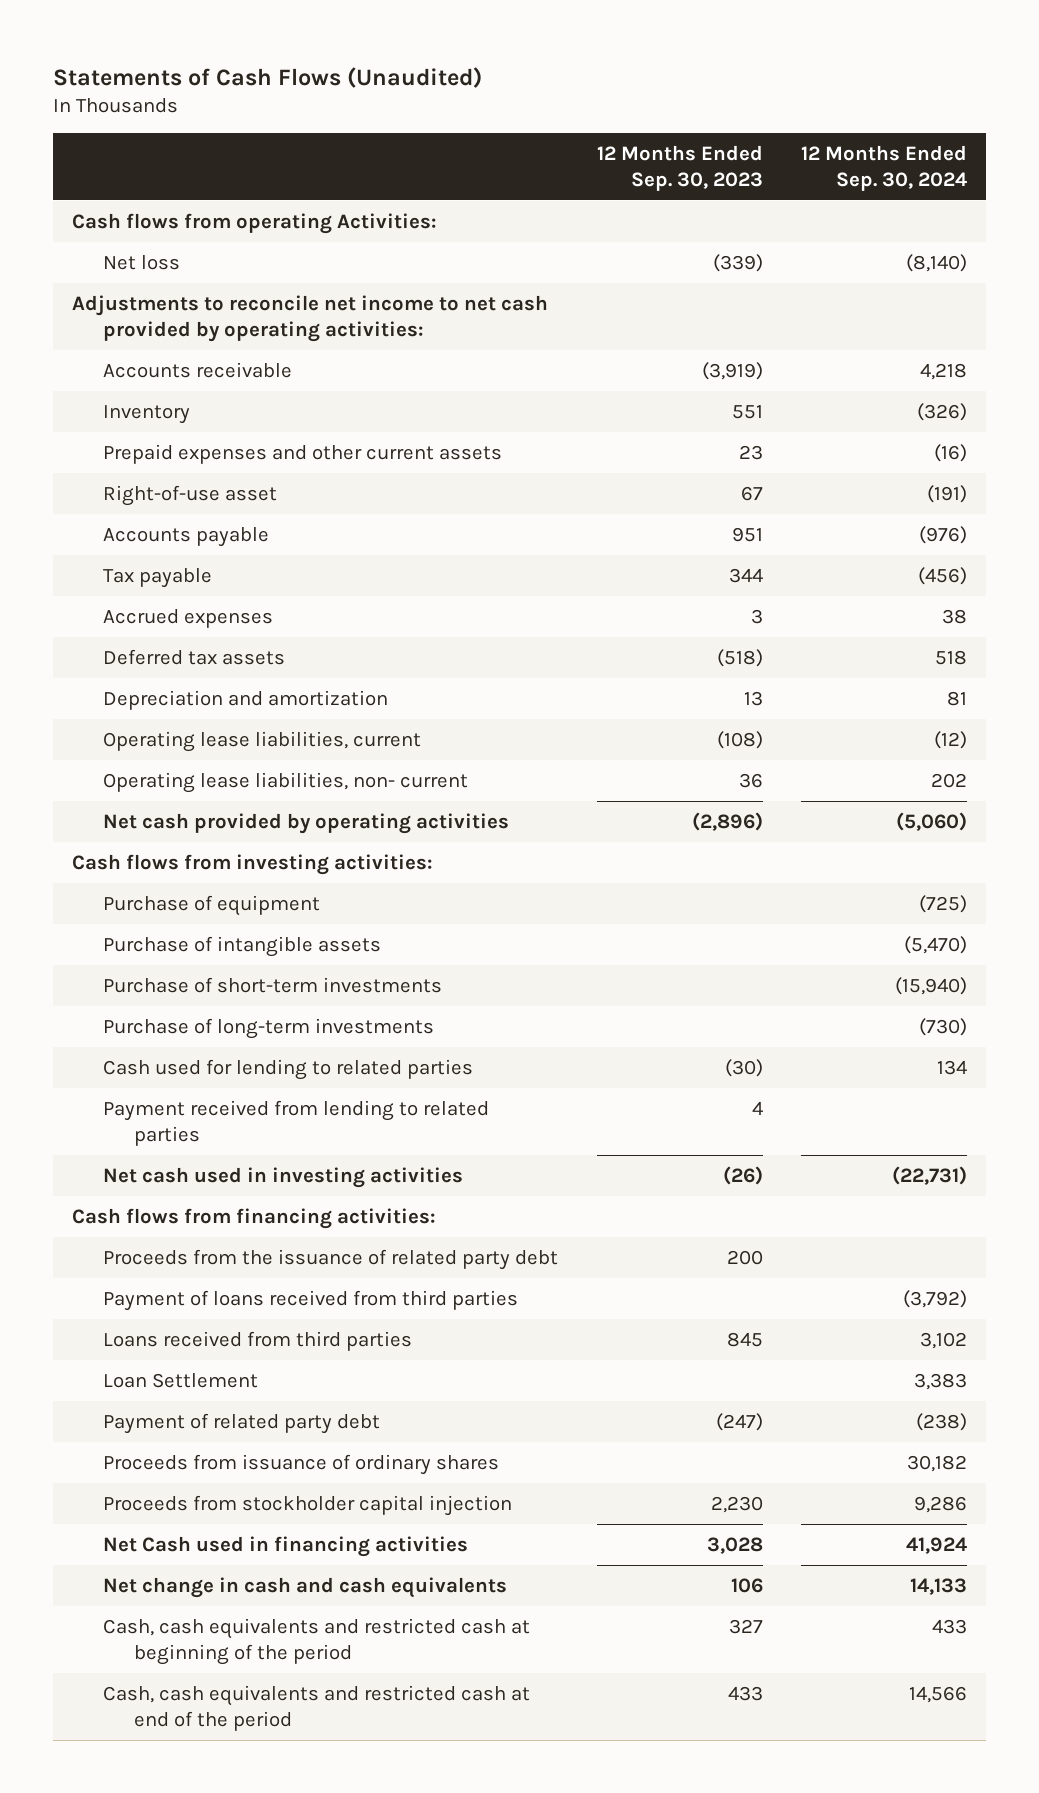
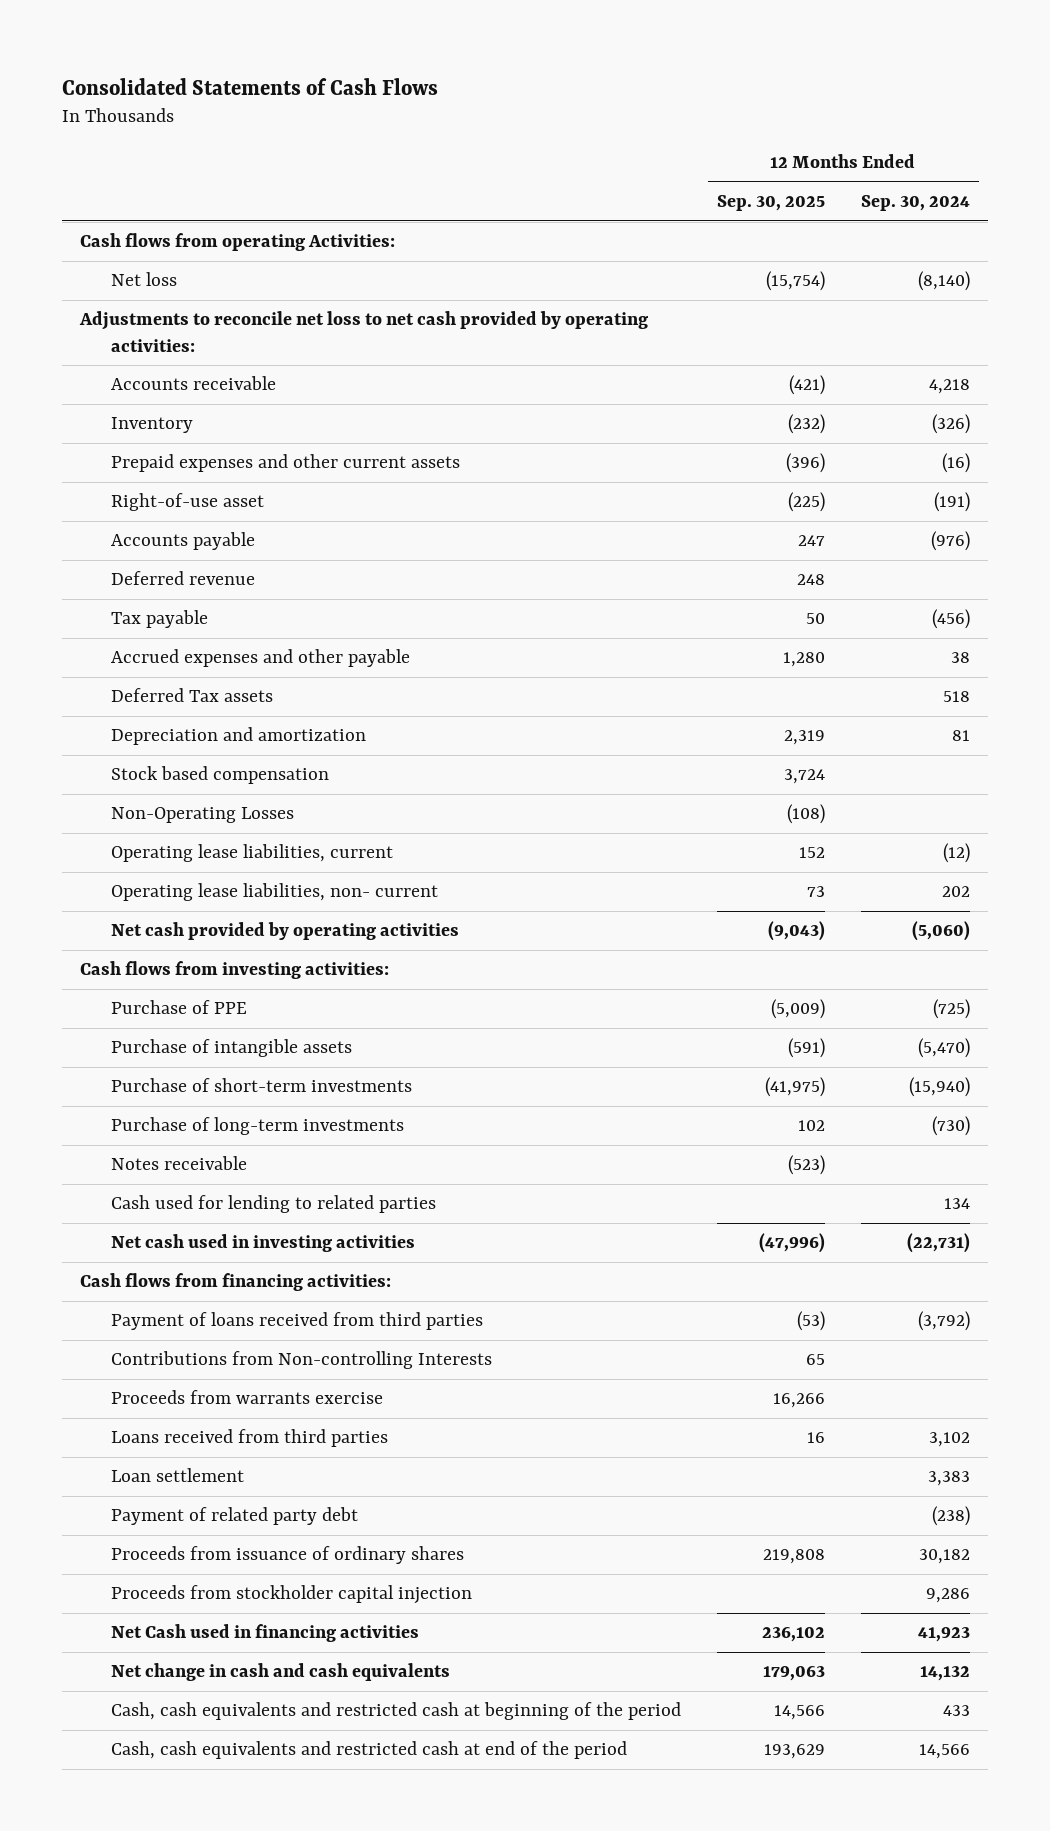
[52,66,482,88] Statements of Cash Flows (Unaudited) -> [62,77,439,95] Consolidated Statements of Cash Flows
[596,144,763,191] 12 Months Ended Sep. 30, 2023 -> none
none -> [717,195,826,212] Sep. 30, 2025
[71,294,548,342] Adjustments to reconcile net income to net cash provided by operating activities: -> [79,311,649,352] Adjustments to reconcile net loss to net cash provided by operating activities:
none -> [111,571,256,586] Deferred revenue
[102,608,273,628] Accrued expenses -> [111,649,411,668] Accrued expenses and other payable
[102,648,285,665] Deferred tax assets -> [111,688,274,703] Deferred Tax assets
none -> [111,766,330,785] Stock based compensation
none -> [111,807,295,824] Non-Operating Losses
[102,894,320,916] Purchase of equipment -> [111,1000,248,1015] Purchase of PPE
none -> [111,1156,248,1171] Notes receivable
[102,1099,489,1146] Payment received from lending to related parties -> none
[102,1248,558,1270] Proceeds from the issuance of related party debt -> none
none -> [111,1351,493,1370] Contributions from Non-controlling Interests
none -> [111,1390,384,1405] Proceeds from warrants exercise
[102,1372,258,1388] Loan Settlement -> [111,1468,245,1483] Loan settlement
[906,1536,968,1554] 41,924 -> [917,1627,970,1643] 41,923
[910,1577,968,1595] 14,133 -> [919,1666,970,1682] 14,132

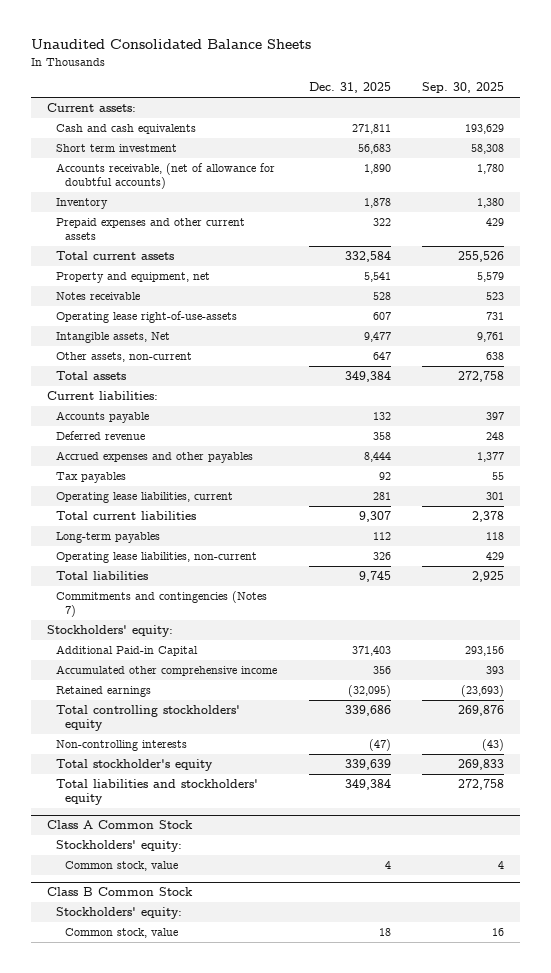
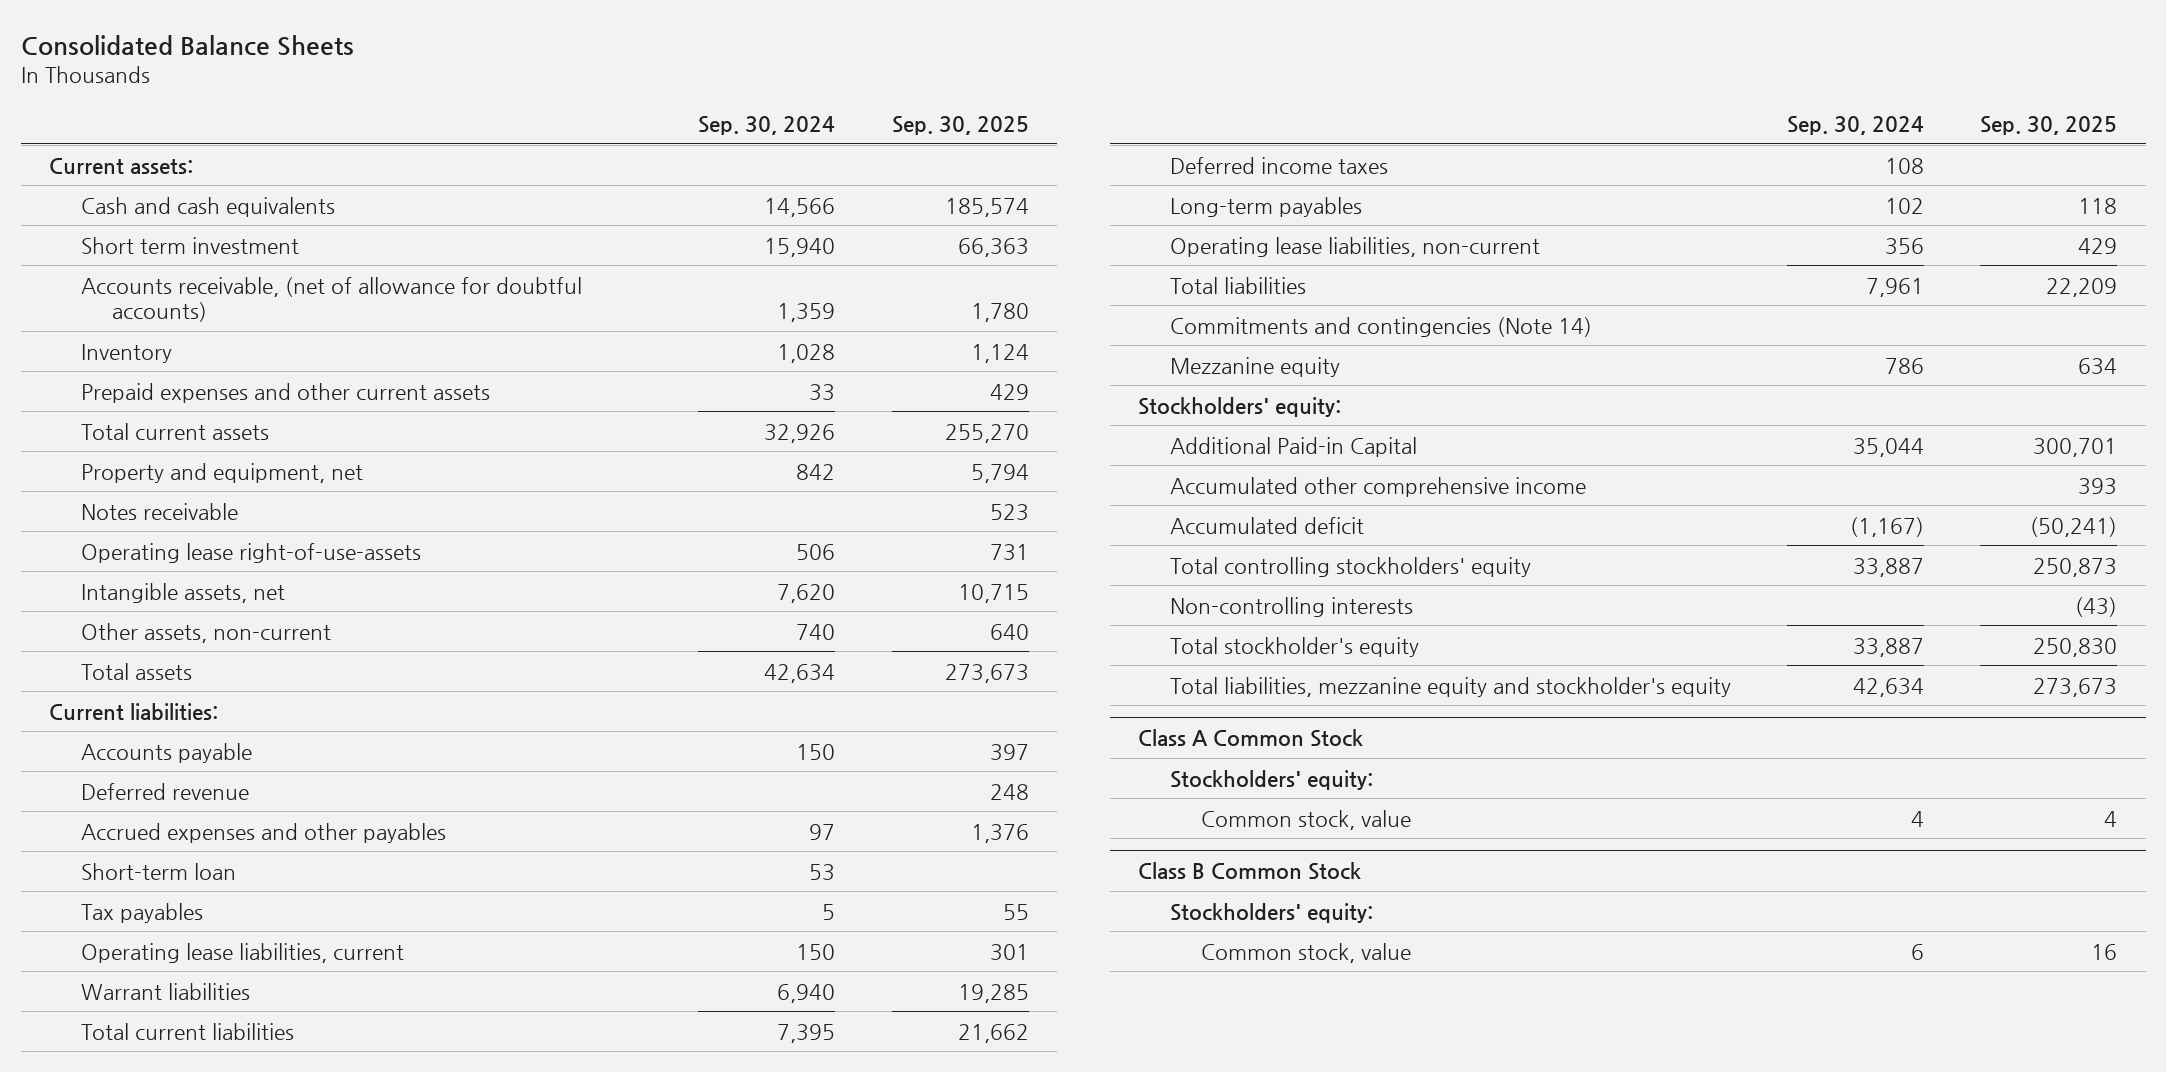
[30,39,311,50] Unaudited Consolidated Balance Sheets -> [20,34,354,56] Consolidated Balance Sheets
[308,82,391,94] Dec. 31, 2025 -> none
none -> [698,115,836,135] Sep. 30, 2024
[465,123,505,134] 193,629 -> [944,197,1029,217] 185,574
[471,143,505,154] 58,308 -> [957,237,1029,257] 66,363
[477,197,505,208] 1,380 -> [970,343,1029,363] 1,124
[458,250,505,262] 255,526 -> [944,423,1029,443] 255,270
[477,271,505,282] 5,579 -> [970,463,1029,483] 5,794
[55,331,170,343] Intangible assets, Net -> [80,582,285,603] Intangible assets, net
[477,331,505,342] 9,761 -> [957,583,1029,603] 10,715
[486,351,505,360] 638 -> [989,623,1029,640] 640
[458,370,505,382] 272,758 -> [944,663,1029,683] 273,673
[477,451,505,462] 1,377 -> [970,823,1029,843] 1,376
none -> [80,862,236,880] Short-term loan
none -> [80,982,250,1000] Warrant liabilities
[472,510,505,522] 2,378 -> [957,1023,1029,1043] 21,662
none -> [1169,156,1388,174] Deferred income taxes
[472,570,505,582] 2,925 -> [2046,277,2118,297] 22,209
[55,590,267,618] Commitments and contingencies (Notes 7) -> [1169,316,1592,337] Commitments and contingencies (Note 14)
none -> [1169,356,1340,377] Mezzanine equity
[465,645,505,656] 293,156 -> [2033,437,2118,457] 300,701
[55,685,151,697] Retained earnings -> none
none -> [1169,516,1364,534] Accumulated deficit
[458,704,505,716] 269,876 -> [2033,557,2118,577] 250,873
[458,758,505,770] 269,833 -> [2033,637,2118,657] 250,830
[55,778,258,806] Total liabilities and stockholders' equity -> [1169,676,1731,697] Total liabilities, mezzanine equity and stockholder's equity
[458,778,505,790] 272,758 -> [2033,677,2118,697] 273,673

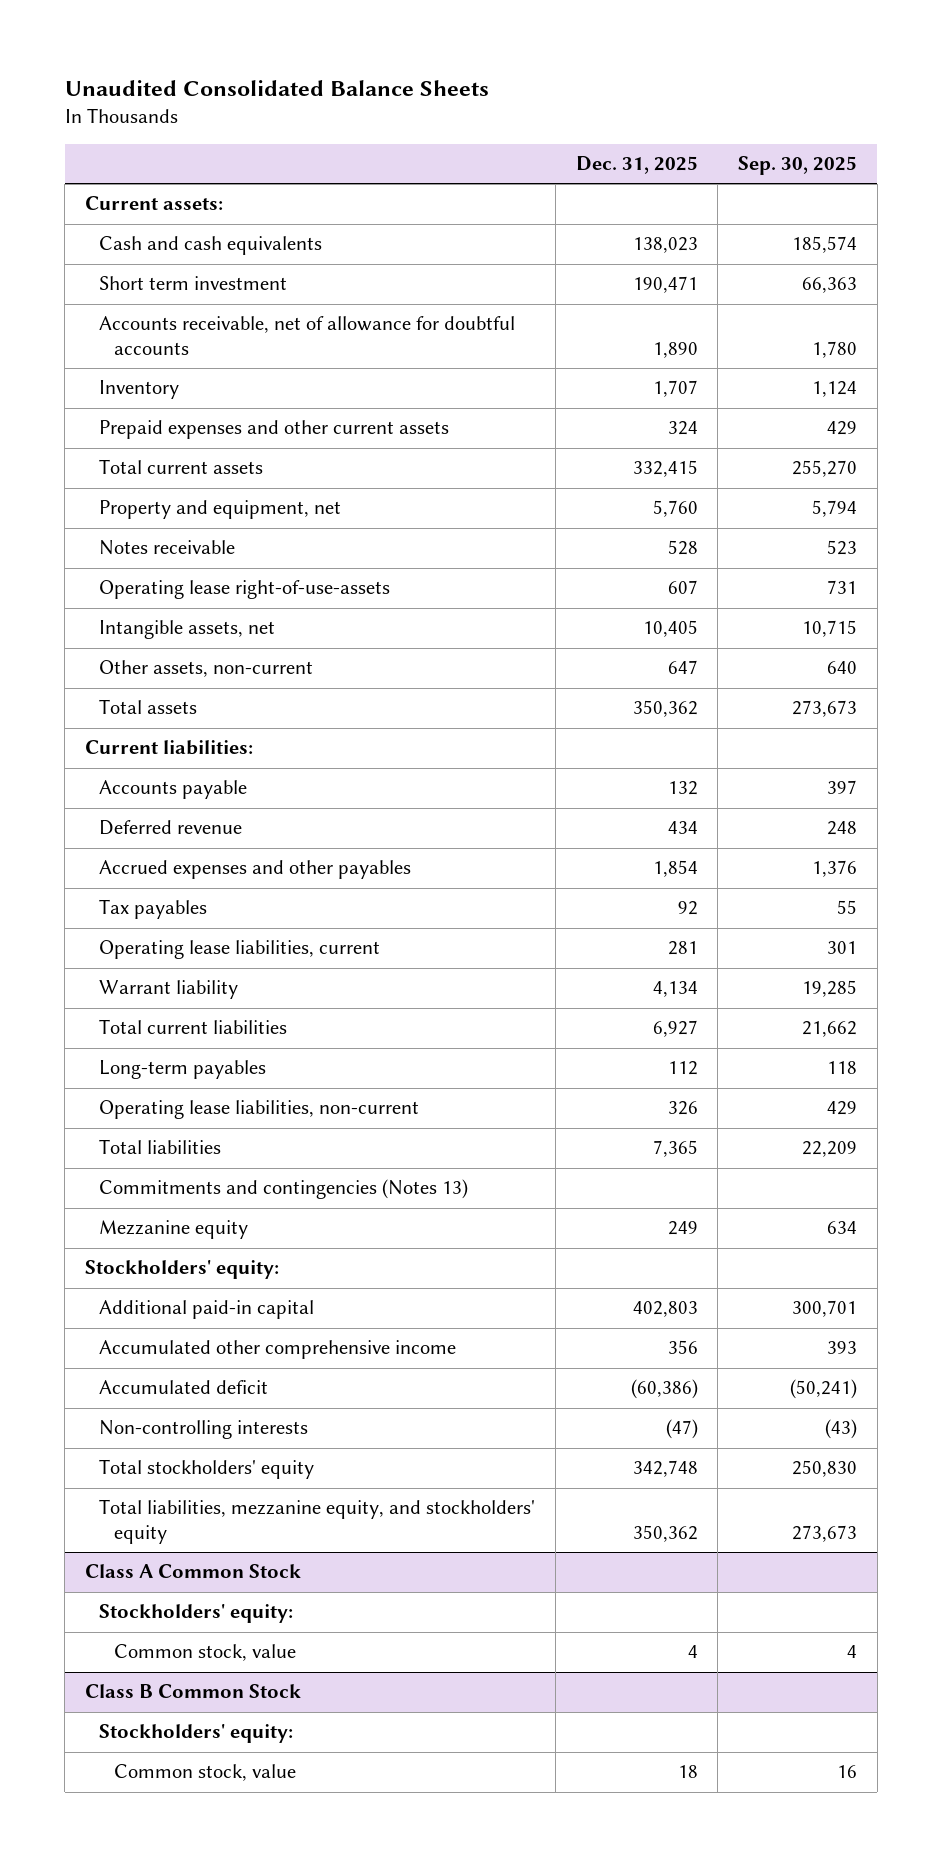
[20,34,354,56] Consolidated Balance Sheets -> [64,79,489,96] Unaudited Consolidated Balance Sheets
[698,115,836,135] Sep. 30, 2024 -> none
none -> [575,155,698,174] Dec. 31, 2025
[80,276,582,322] Accounts receivable, (net of allowance for doubtful accounts) -> [99,316,516,356] Accounts receivable, net of allowance for doubtful accounts
[80,862,236,880] Short-term loan -> none
[80,982,250,1000] Warrant liabilities -> [99,980,239,1000] Warrant liability
[1169,156,1388,174] Deferred income taxes -> none
[1169,316,1592,337] Commitments and contingencies (Note 14) -> [99,1179,469,1200] Commitments and contingencies (Notes 13)
[1169,436,1417,457] Additional Paid-in Capital -> [99,1300,315,1320] Additional paid-in capital
[1169,556,1531,577] Total controlling stockholders' equity -> none
[1169,636,1419,657] Total stockholder's equity -> [99,1459,315,1480] Total stockholders' equity
[1169,676,1731,697] Total liabilities, mezzanine equity and stockholder's equity -> [99,1499,536,1545] Total liabilities, mezzanine equity, and stockholders' equity

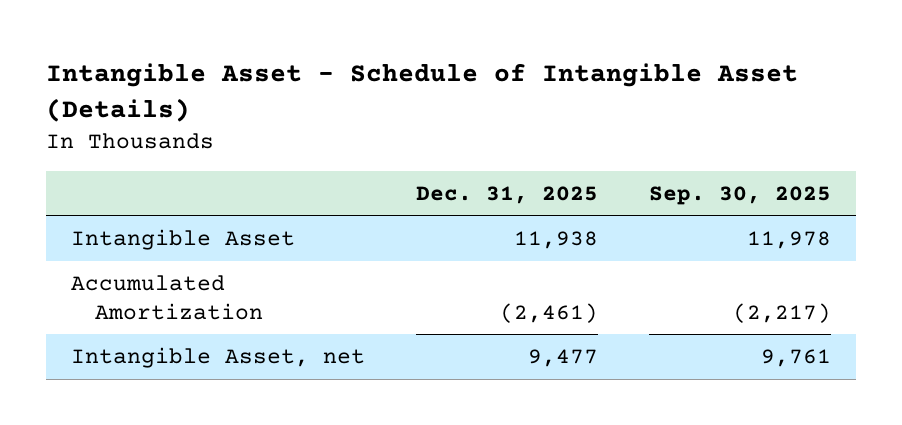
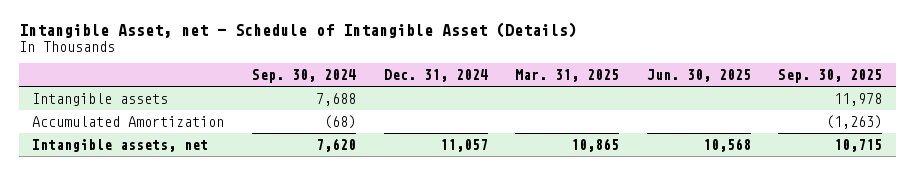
[45,63,798,122] Intangible Asset - Schedule of Intangible Asset (Details) -> [18,22,577,39] Intangible Asset, net - Schedule of Intangible Asset (Details)
[415,185,598,204] Dec. 31, 2025 -> none
none -> [251,68,356,83] Sep. 30, 2024
none -> [383,68,488,82] Dec. 31, 2024
none -> [515,68,620,82] Mar. 31, 2025
none -> [646,68,751,82] Jun. 30, 2025
[71,228,296,250] Intangible Asset -> [32,92,169,106] Intangible assets
[732,302,831,323] (2,217) -> [826,114,883,129] (1,263)
[71,346,366,368] Intangible Asset, net -> [32,138,209,152] Intangible assets, net
[760,348,831,367] 9,761 -> [834,138,883,152] 10,715

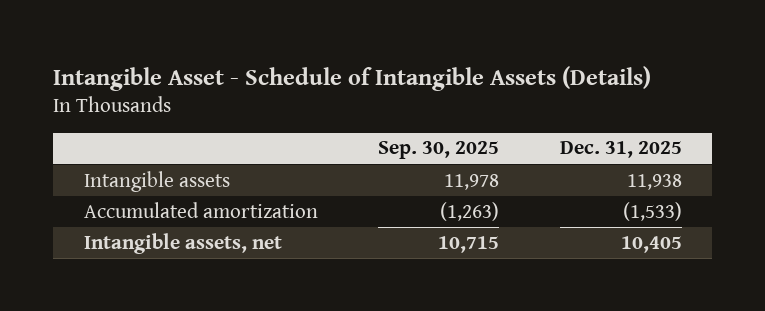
[18,22,577,39] Intangible Asset, net - Schedule of Intangible Asset (Details) -> [53,65,652,91] Intangible Asset - Schedule of Intangible Assets (Details)
[251,68,356,83] Sep. 30, 2024 -> none
[383,68,488,82] Dec. 31, 2024 -> none
[515,68,620,82] Mar. 31, 2025 -> none
[646,68,751,82] Jun. 30, 2025 -> none
none -> [559,141,682,159] Dec. 31, 2025
[32,115,225,127] Accumulated Amortization -> [83,201,318,218] Accumulated amortization

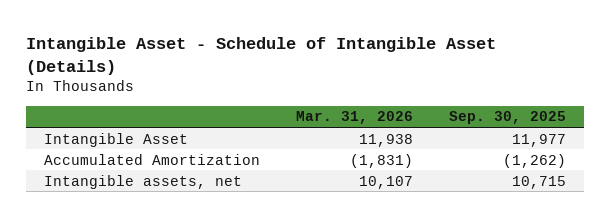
[53,65,652,91] Intangible Asset - Schedule of Intangible Assets (Details) -> [26,36,497,75] Intangible Asset - Schedule of Intangible Asset (Details)
[559,141,682,159] Dec. 31, 2025 -> none
none -> [295,111,413,125] Mar. 31, 2026
[83,170,230,192] Intangible assets -> [44,132,189,147] Intangible Asset
[444,173,500,190] 11,978 -> [511,133,566,147] 11,977
[83,201,318,218] Accumulated amortization -> [44,153,261,165] Accumulated Amortization
[440,201,500,221] (1,263) -> [502,153,566,168] (1,262)

